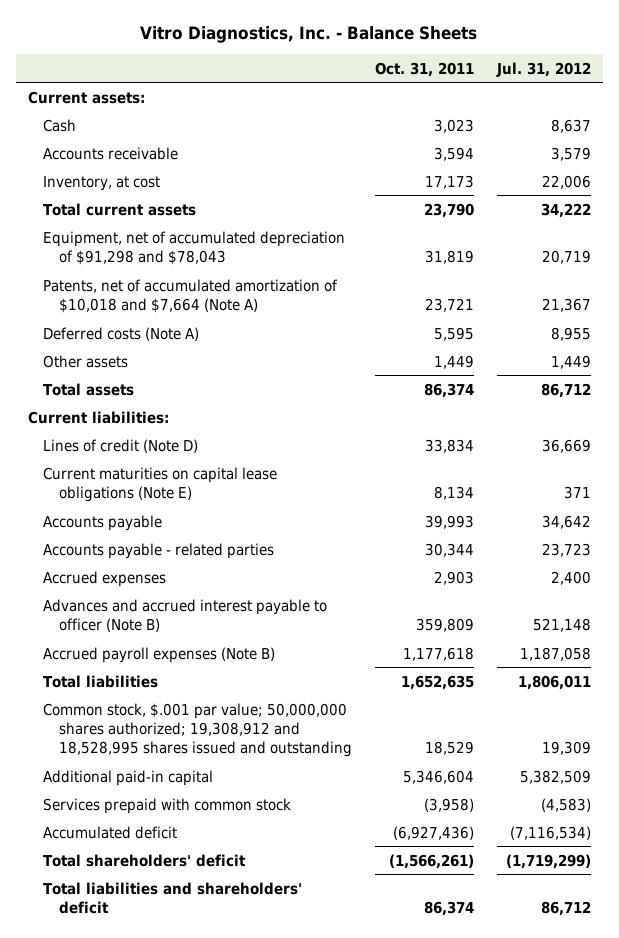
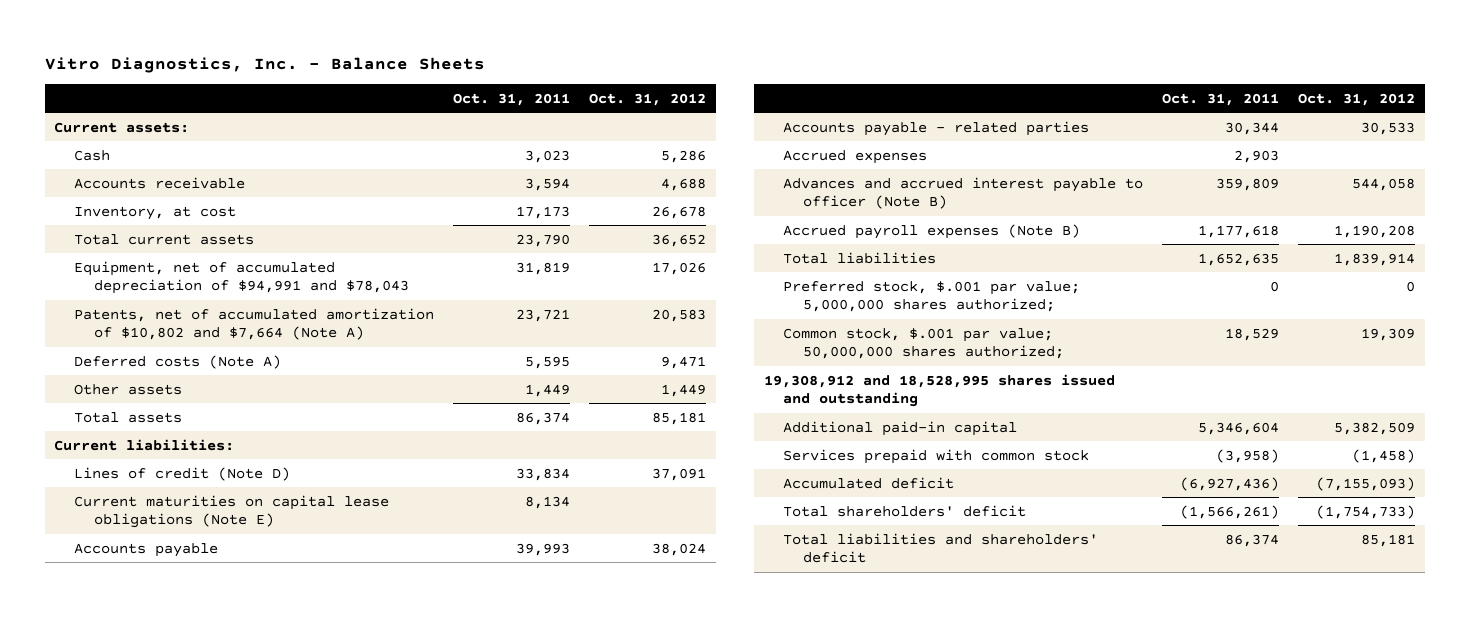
[496,61,592,77] Jul. 31, 2012 -> none
none -> [589,92,707,106] Oct. 31, 2012
[43,230,346,265] Equipment, net of accumulated depreciation of $91,298 and $78,043 -> [74,260,409,295] Equipment, net of accumulated depreciation of $94,991 and $78,043
[43,278,339,313] Patents, net of accumulated amortization of $10,018 and $7,664 (Note A) -> [74,307,435,341] Patents, net of accumulated amortization of $10,802 and $7,664 (Note A)
none -> [783,280,1081,313] Preferred stock, $.001 par value; 5,000,000 shares authorized;
[43,702,352,757] Common stock, $.001 par value; 50,000,000 shares authorized; 19,308,912 and 18,528,995 shares issued and outstanding -> [783,327,1064,360] Common stock, $.001 par value; 50,000,000 shares authorized;
none -> [763,373,1115,408] 19,308,912 and 18,528,995 shares issued and outstanding

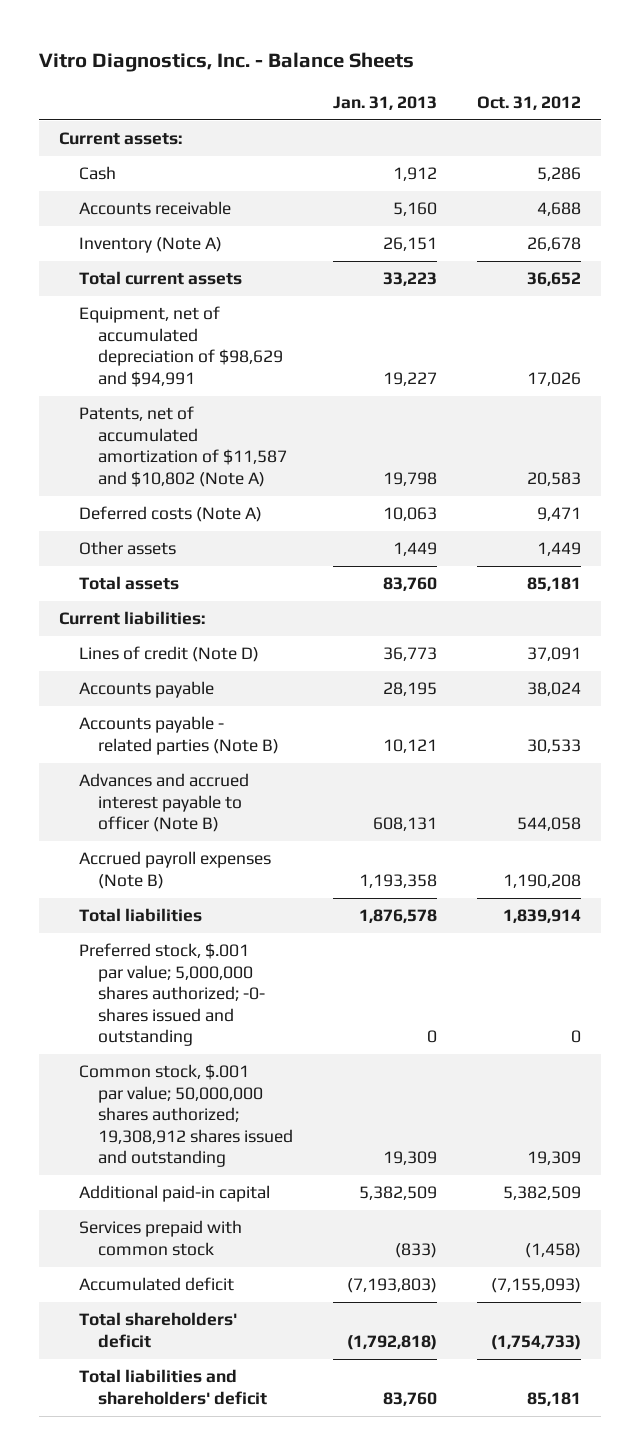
[453,92,571,106] Oct. 31, 2011 -> none
none -> [332,95,437,110] Jan. 31, 2013
[74,205,237,220] Inventory, at cost -> [78,237,222,254] Inventory (Note A)
[74,260,409,295] Equipment, net of accumulated depreciation of $94,991 and $78,043 -> [78,306,284,387] Equipment, net of accumulated depreciation of $98,629 and $94,991
[74,307,435,341] Patents, net of accumulated amortization of $10,802 and $7,664 (Note A) -> [78,406,288,487] Patents, net of accumulated amortization of $11,587 and $10,802 (Note A)
[74,494,390,529] Current maturities on capital lease obligations (Note E) -> none
[783,149,928,164] Accrued expenses -> none
[783,120,1090,136] Accounts payable - related parties -> [78,716,280,755] Accounts payable - related parties (Note B)
[763,373,1115,408] 19,308,912 and 18,528,995 shares issued and outstanding -> none
[783,280,1081,313] Preferred stock, $.001 par value; 5,000,000 shares authorized; -> [78,943,266,1047] Preferred stock, $.001 par value; 5,000,000 shares authorized; -0- shares issued and outstanding
[783,327,1064,360] Common stock, $.001 par value; 50,000,000 shares authorized; -> [78,1064,294,1168] Common stock, $.001 par value; 50,000,000 shares authorized; 19,308,912 shares issued and outstanding

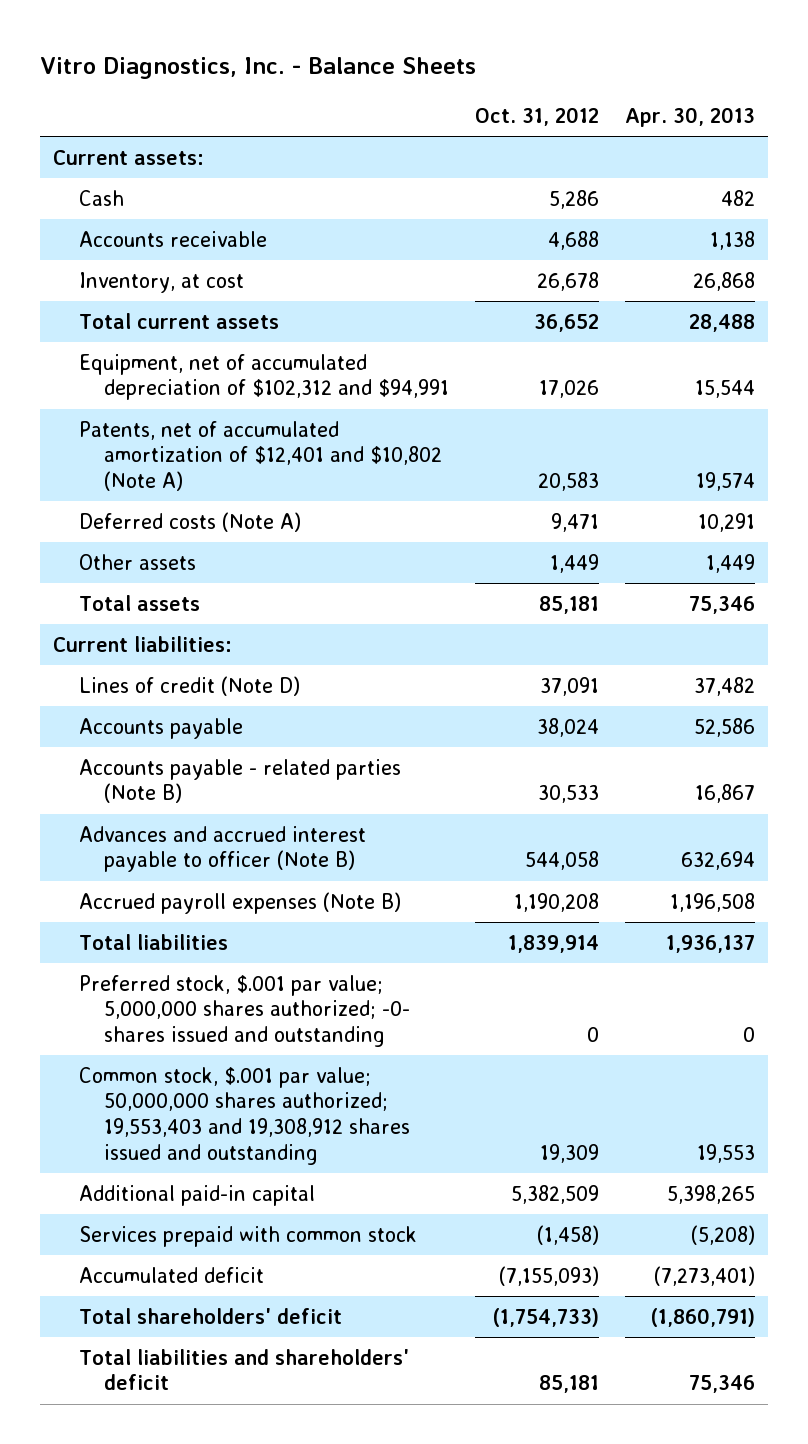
[332,95,437,110] Jan. 31, 2013 -> none
none -> [624,107,755,128] Apr. 30, 2013
[78,237,222,254] Inventory (Note A) -> [78,271,244,293] Inventory, at cost
[78,306,284,387] Equipment, net of accumulated depreciation of $98,629 and $94,991 -> [78,353,449,401] Equipment, net of accumulated depreciation of $102,312 and $94,991
[78,406,288,487] Patents, net of accumulated amortization of $11,587 and $10,802 (Note A) -> [78,420,442,491] Patents, net of accumulated amortization of $12,401 and $10,802 (Note A)
[78,1064,294,1168] Common stock, $.001 par value; 50,000,000 shares authorized; 19,308,912 shares issued and outstanding -> [78,1066,410,1165] Common stock, $.001 par value; 50,000,000 shares authorized; 19,553,403 and 19,308,912 shares issued and outstanding

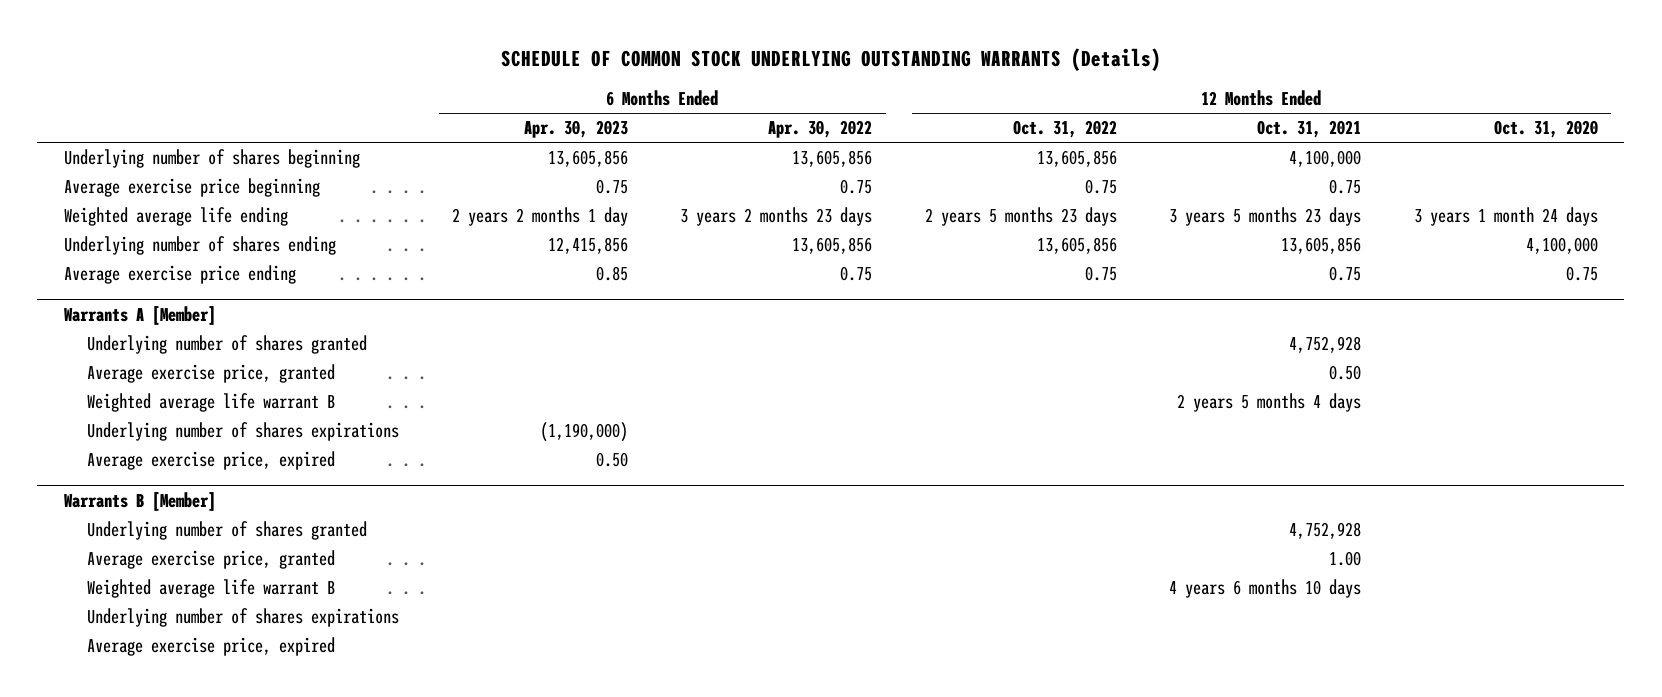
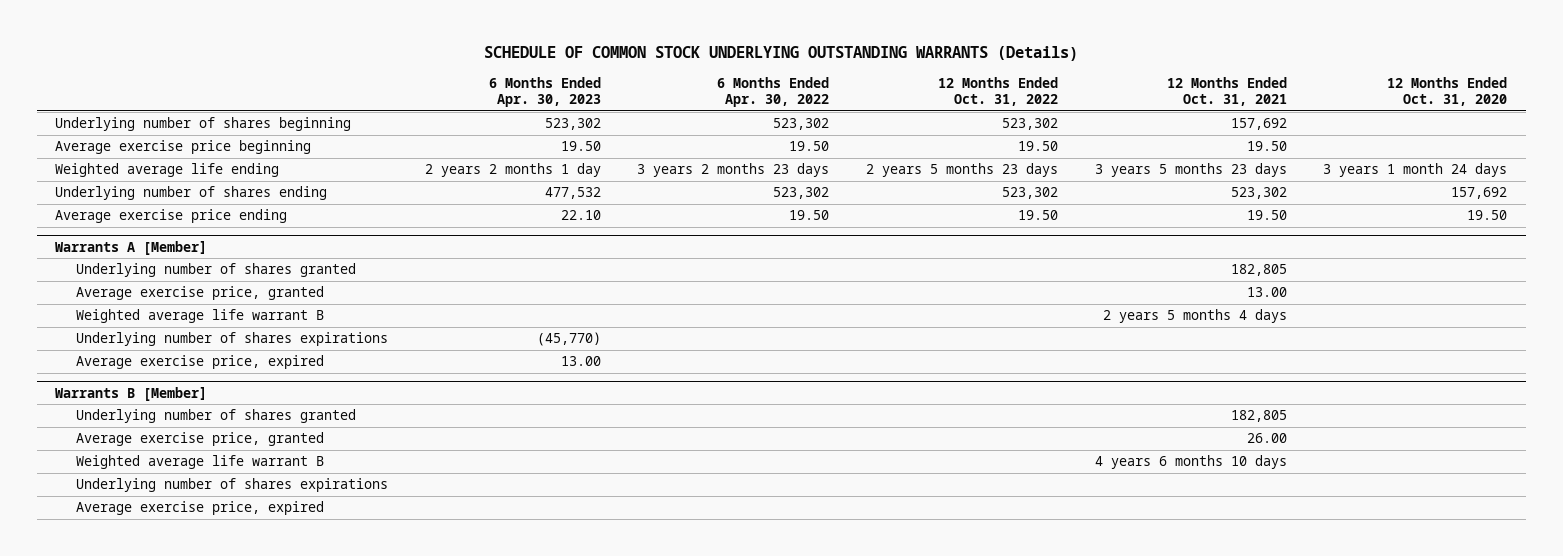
[547,149,628,167] 13,605,856 -> [544,118,601,131] 523,302
[792,149,873,167] 13,605,856 -> [773,118,830,131] 523,302
[1036,149,1117,167] 13,605,856 -> [1002,118,1059,131] 523,302
[1289,149,1362,167] 4,100,000 -> [1230,118,1287,131] 157,692
[595,178,628,194] 0.75 -> [560,141,601,152] 19.50
[840,178,873,194] 0.75 -> [789,141,830,152] 19.50
[1084,178,1117,194] 0.75 -> [1018,141,1059,152] 19.50
[1329,178,1362,194] 0.75 -> [1246,141,1287,152] 19.50
[547,236,628,254] 12,415,856 -> [544,187,601,200] 477,532
[792,236,873,254] 13,605,856 -> [773,187,830,200] 523,302
[1036,236,1117,254] 13,605,856 -> [1002,187,1059,200] 523,302
[1281,236,1362,254] 13,605,856 -> [1230,187,1287,200] 523,302
[1526,236,1599,254] 4,100,000 -> [1451,187,1508,200] 157,692
[595,265,628,281] 0.85 -> [560,210,601,221] 22.10
[840,265,873,281] 0.75 -> [789,210,830,221] 19.50
[1084,265,1117,281] 0.75 -> [1018,210,1059,221] 19.50
[1329,265,1362,281] 0.75 -> [1246,210,1287,221] 19.50
[1566,265,1599,281] 0.75 -> [1467,210,1508,221] 19.50
[1289,335,1362,353] 4,752,928 -> [1230,264,1287,277] 182,805
[1329,364,1362,380] 0.50 -> [1246,287,1287,298] 13.00
[539,421,628,442] (1,190,000) -> [536,332,601,347] (45,770)
[595,451,628,467] 0.50 -> [560,356,601,367] 13.00
[1289,521,1362,539] 4,752,928 -> [1230,410,1287,423] 182,805
[1329,550,1362,566] 1.00 -> [1246,433,1287,444] 26.00

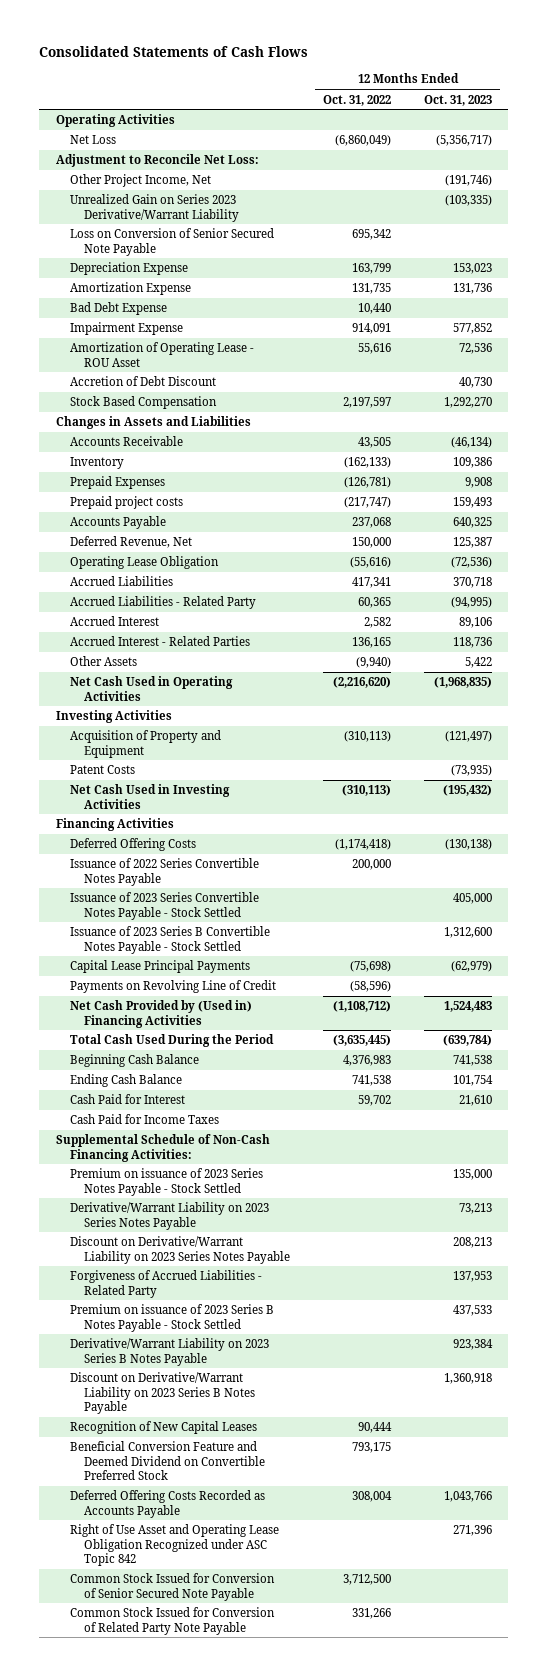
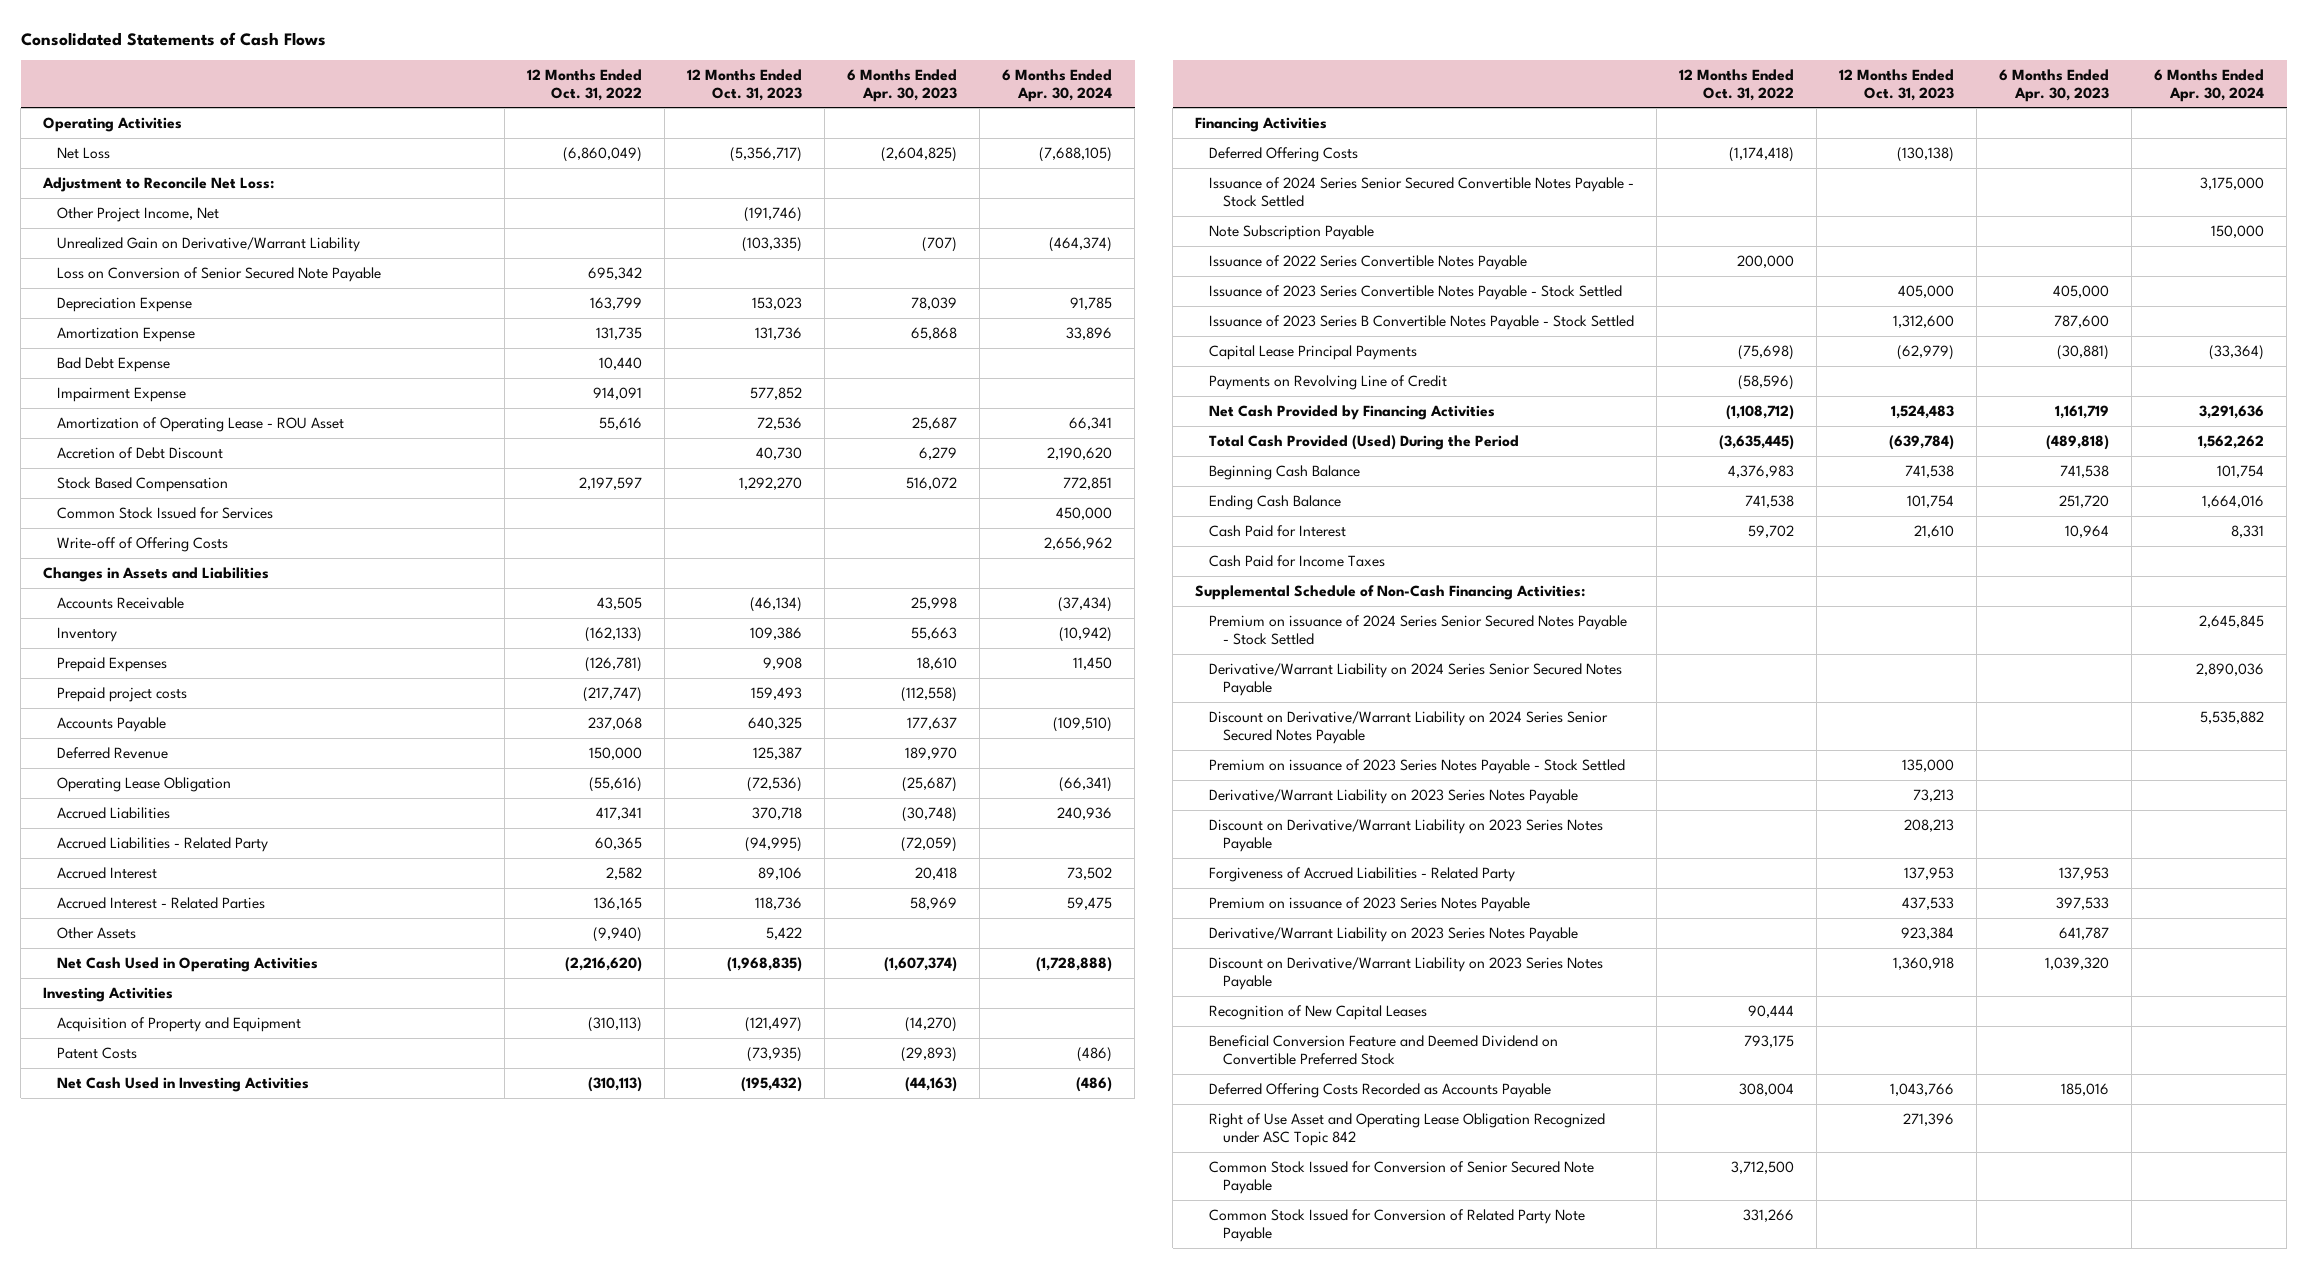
none -> [847,68,958,102] 6 Months Ended Apr. 30, 2023
none -> [1002,68,1113,102] 6 Months Ended Apr. 30, 2024
[70,194,240,222] Unrealized Gain on Series 2023 Derivative/Warrant Liability -> [56,237,360,253] Unrealized Gain on Derivative/Warrant Liability
none -> [56,507,273,520] Common Stock Issued for Services
none -> [56,537,228,553] Write-off of Offering Costs
[70,536,193,549] Deferred Revenue, Net -> [56,747,168,760] Deferred Revenue
none -> [1209,177,1635,207] Issuance of 2024 Series Senior Secured Convertible Notes Payable - Stock Settled
none -> [1209,225,1375,241] Note Subscription Payable
[70,1000,253,1028] Net Cash Provided by (Used in) Financing Activities -> [1209,405,1496,421] Net Cash Provided by Financing Activities
[70,1034,275,1048] Total Cash Used During the Period -> [1209,435,1520,451] Total Cash Provided (Used) During the Period
none -> [1209,615,1628,645] Premium on issuance of 2024 Series Senior Secured Notes Payable - Stock Settled
none -> [1209,663,1623,696] Derivative/Warrant Liability on 2024 Series Senior Secured Notes Payable
none -> [1209,711,1609,744] Discount on Derivative/Warrant Liability on 2024 Series Senior Secured Notes Payable
[70,1304,275,1332] Premium on issuance of 2023 Series B Notes Payable - Stock Settled -> [1209,897,1531,913] Premium on issuance of 2023 Series Notes Payable
[70,1338,270,1366] Derivative/Warrant Liability on 2023 Series B Notes Payable -> [1209,927,1579,943] Derivative/Warrant Liability on 2023 Series Notes Payable
[70,1372,256,1414] Discount on Derivative/Warrant Liability on 2023 Series B Notes Payable -> [1209,957,1604,990] Discount on Derivative/Warrant Liability on 2023 Series Notes Payable

